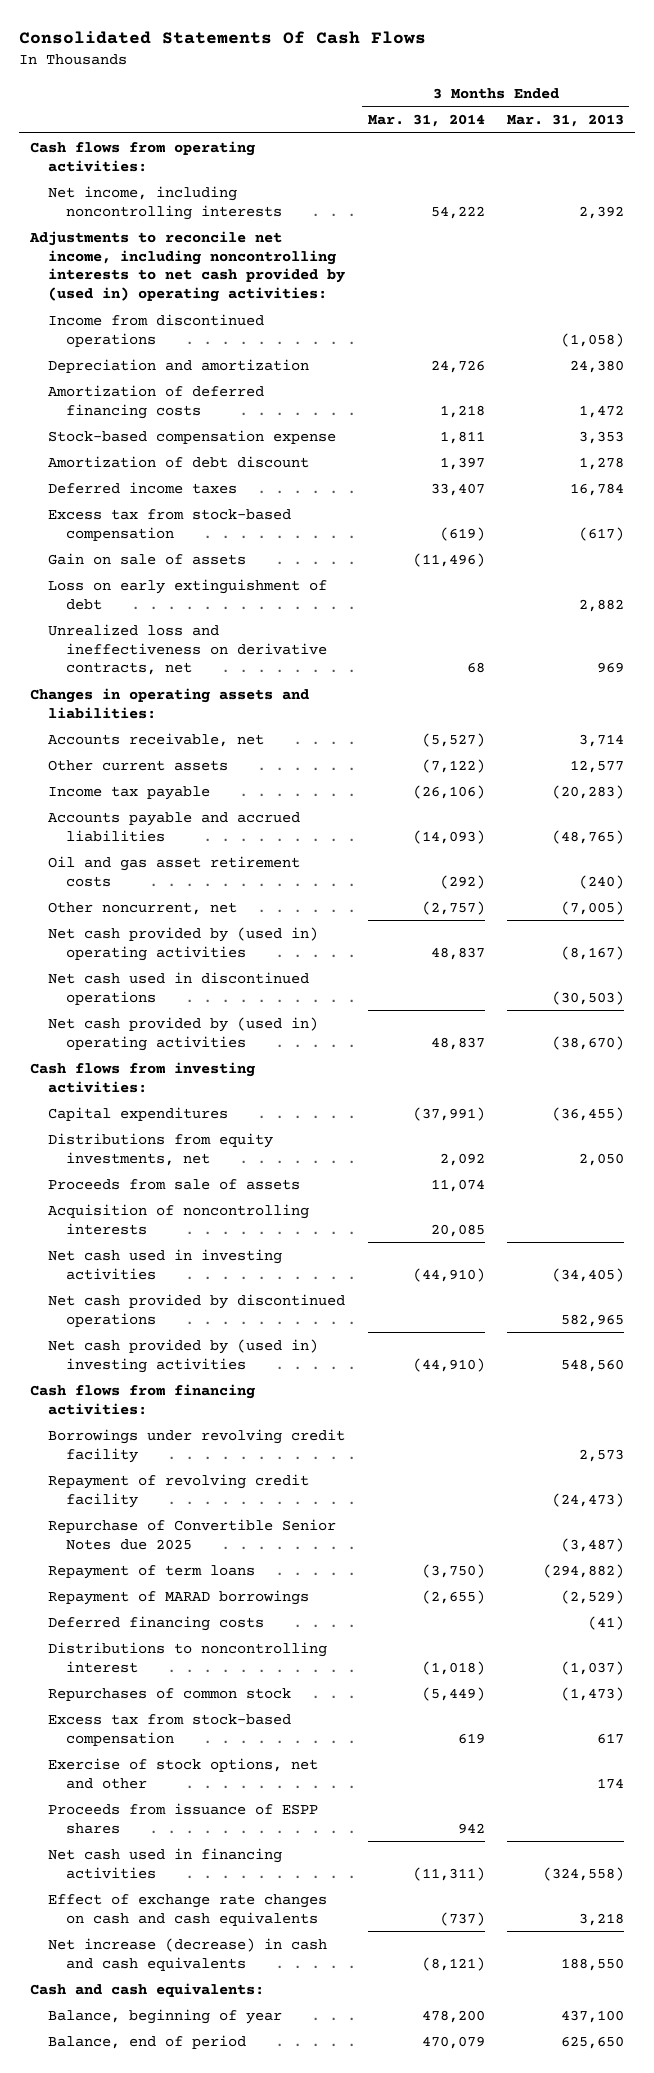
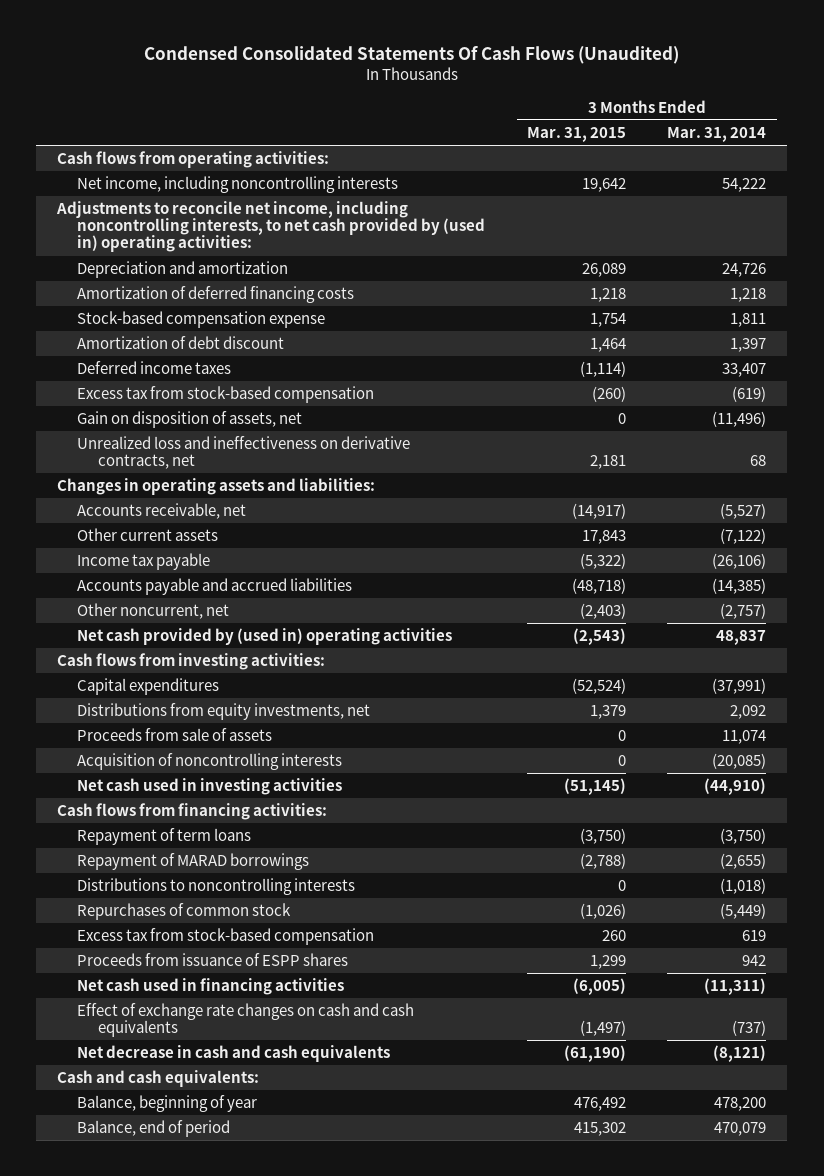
[19,31,427,45] Consolidated Statements Of Cash Flows -> [143,45,679,64] Condensed Consolidated Statements Of Cash Flows (Unaudited)
[506,113,624,127] Mar. 31, 2013 -> none
none -> [526,126,626,142] Mar. 31, 2015
[48,313,265,347] Income from discontinued operations -> none
[29,230,346,303] Adjustments to reconcile net income, including noncontrolling interests to net cash provided by (used in) operating activities: -> [56,201,486,253] Adjustments to reconcile net income, including noncontrolling interests, to net cash provided by (used in) operating activities:
[48,578,328,610] Loss on early extinguishment of debt -> none
[48,552,247,565] Gain on sale of assets -> [77,411,303,429] Gain on disposition of assets, net
[48,855,301,887] Oil and gas asset retirement costs -> none
[412,829,485,844] (14,093) -> [712,578,767,595] (14,385)
[48,971,310,1005] Net cash used in discontinued operations -> none
[48,1016,319,1051] Net cash provided by (used in) operating activities -> none
[430,1223,485,1237] 20,085 -> [712,753,767,770] (20,085)
[48,1293,346,1327] Net cash provided by discontinued operations -> none
[48,1338,319,1373] Net cash provided by (used in) investing activities -> none
[48,1428,346,1463] Borrowings under revolving credit facility -> none
[48,1473,310,1508] Repayment of revolving credit facility -> none
[48,1518,337,1550] Repurchase of Convertible Senior Notes due 2025 -> none
[48,1615,265,1631] Deferred financing costs -> none
[48,1641,328,1673] Distributions to noncontrolling interest -> [77,878,356,896] Distributions to noncontrolling interests
[48,1757,319,1789] Exercise of stock options, net and other -> none
[48,1937,328,1971] Net increase (decrease) in cash and cash equivalents -> [77,1045,391,1063] Net decrease in cash and cash equivalents

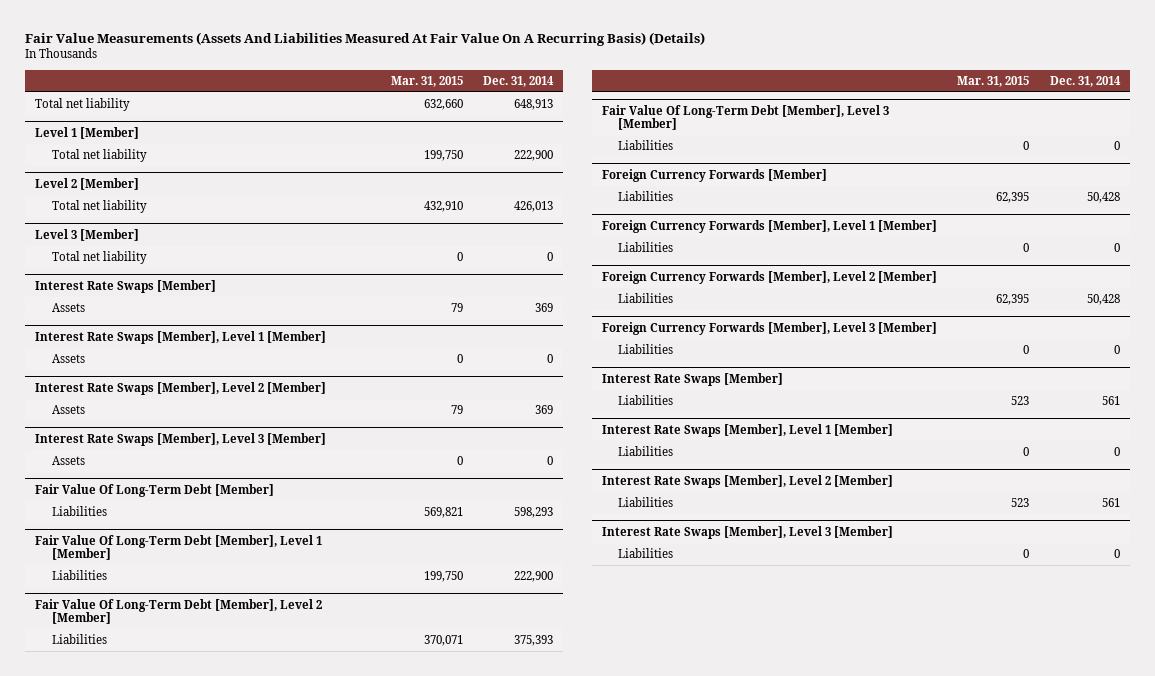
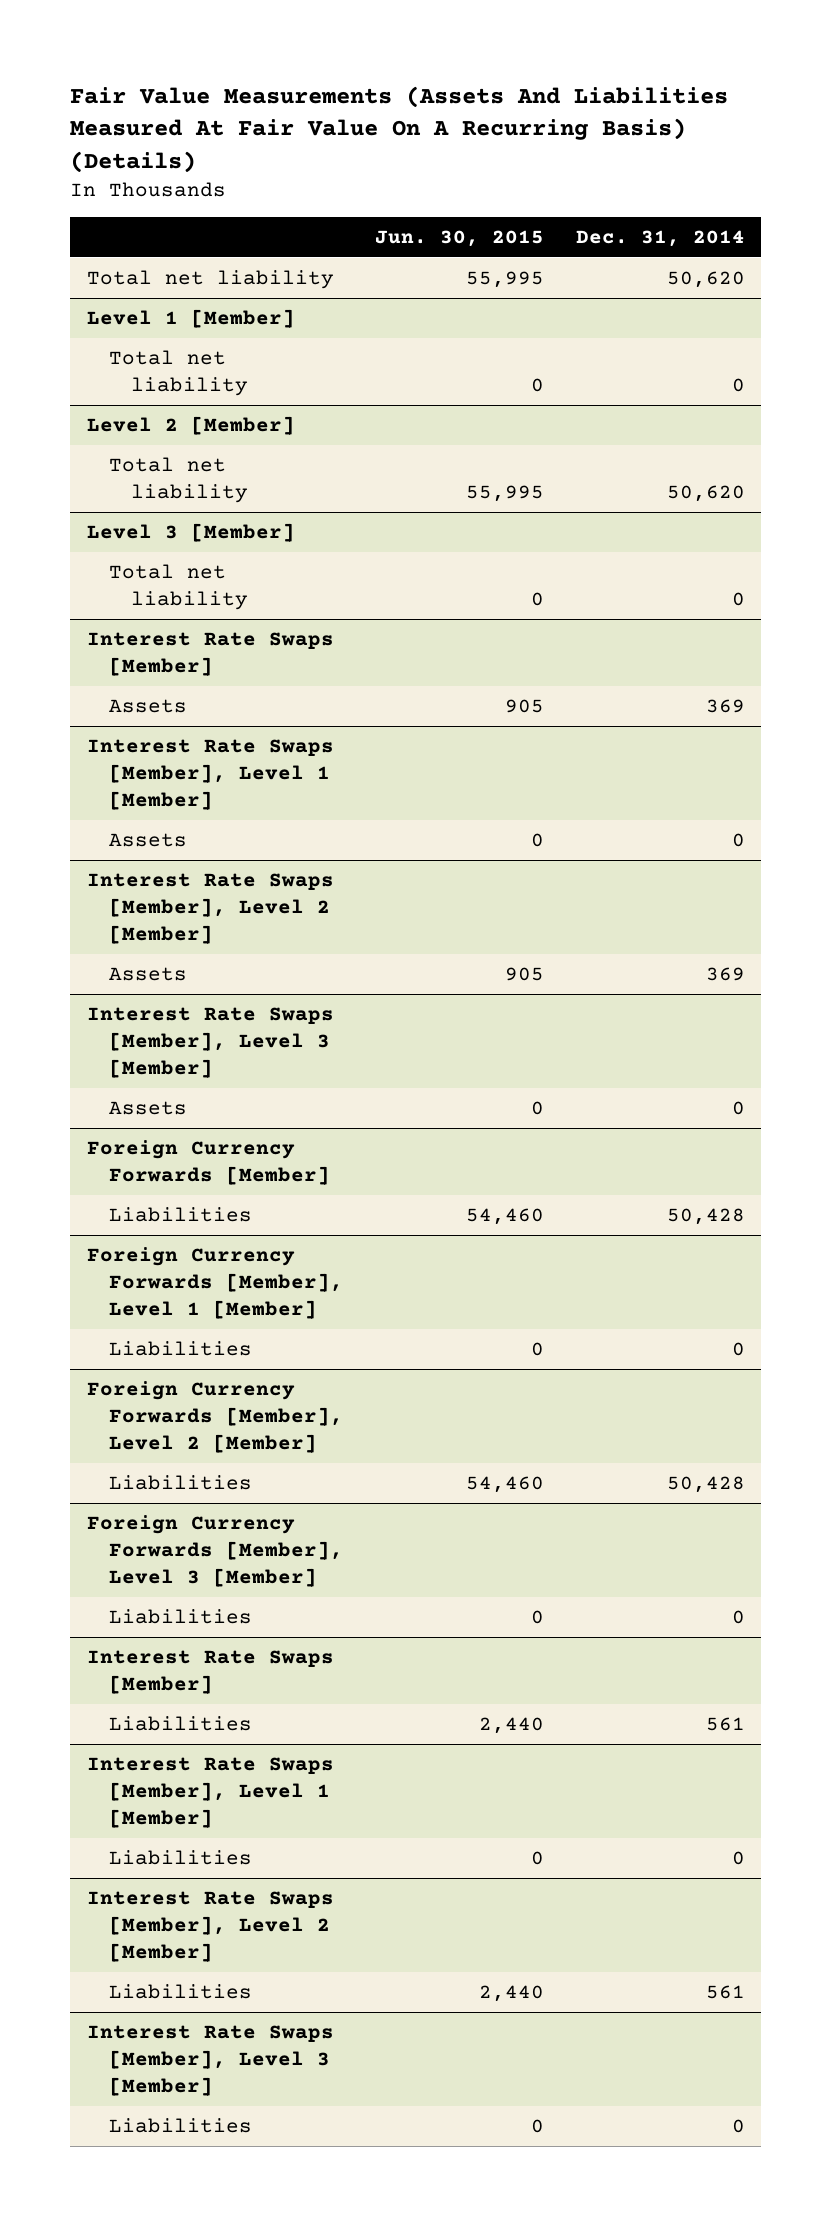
[390,75,463,87] Mar. 31, 2015 -> none
none -> [374,229,544,247] Jun. 30, 2015
[514,99,554,111] 648,913 -> [667,271,746,289] 50,620
[514,150,554,162] 222,900 -> [732,378,746,393] 0
[514,201,554,213] 426,013 -> [667,485,746,503] 50,620
[35,483,275,497] Fair Value Of Long-Term Debt [Member] -> none
[51,506,107,517] Liabilities -> none
[35,534,323,561] Fair Value Of Long-Term Debt [Member], Level 1 [Member] -> none
[51,570,107,581] Liabilities -> none
[35,598,323,625] Fair Value Of Long-Term Debt [Member], Level 2 [Member] -> none
[51,634,107,645] Liabilities -> none
[601,104,889,131] Fair Value Of Long-Term Debt [Member], Level 3 [Member] -> none
[618,140,674,151] Liabilities -> none

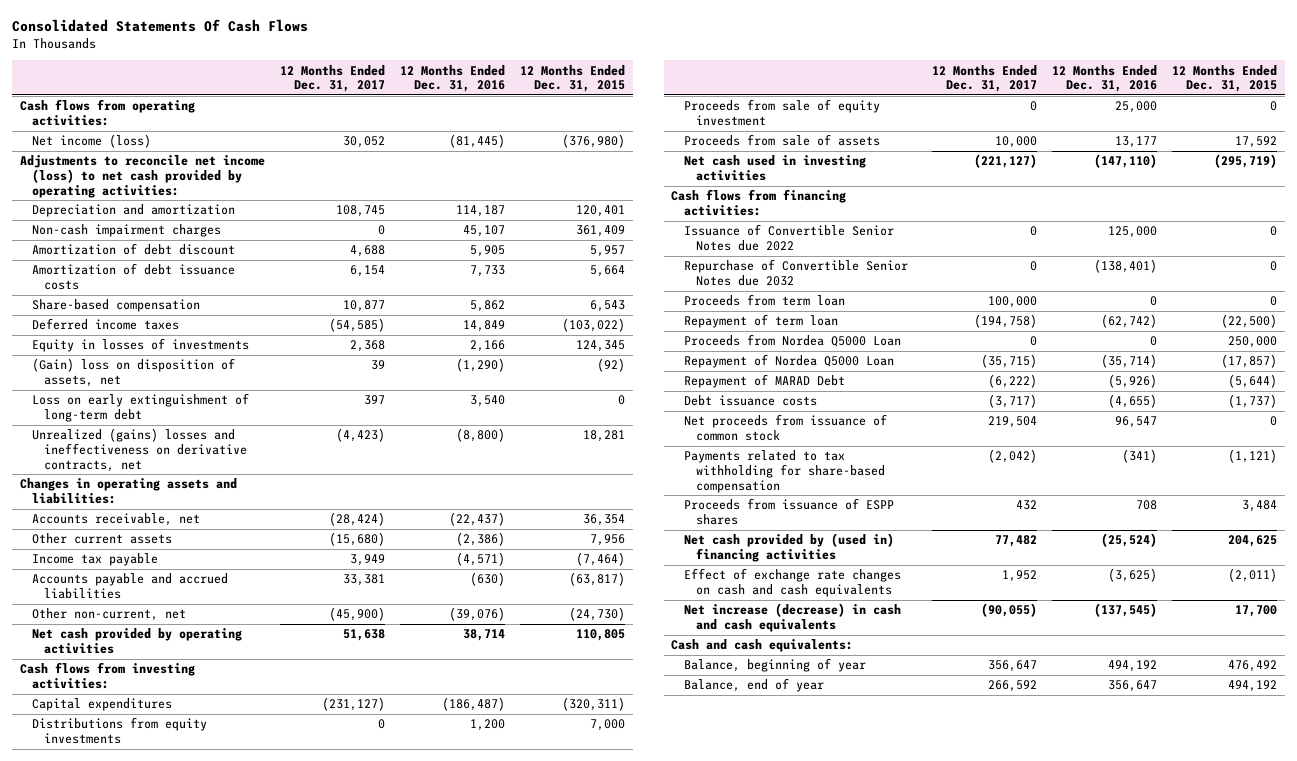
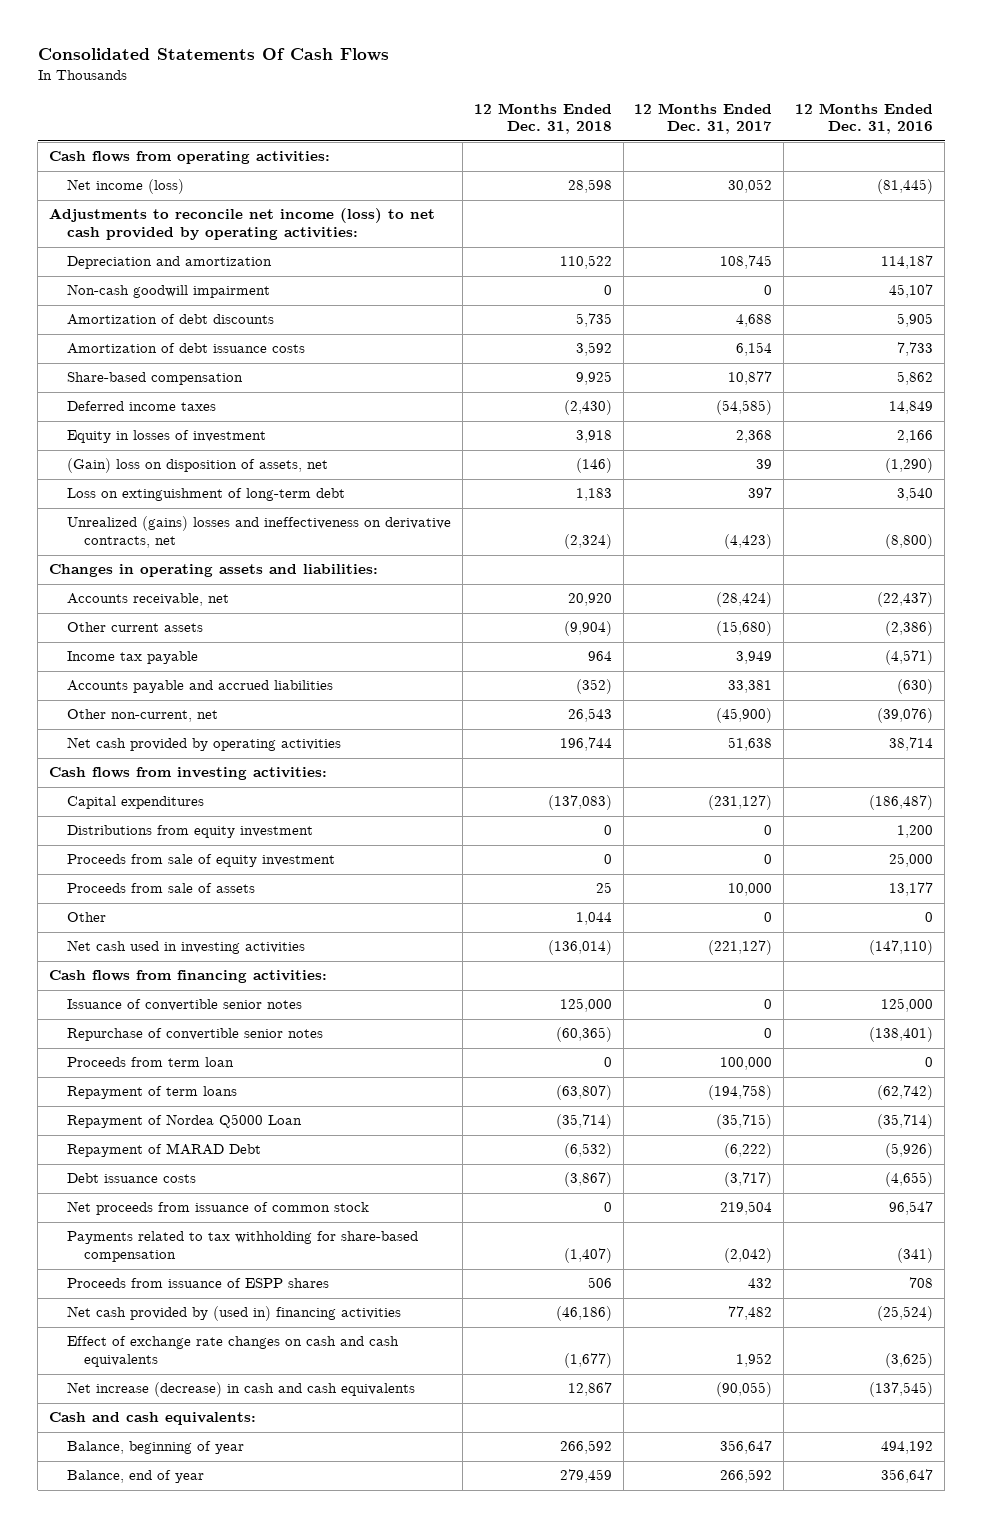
[520,64,626,93] 12 Months Ended Dec. 31, 2015 -> none
none -> [473,102,612,135] 12 Months Ended Dec. 31, 2018
[31,224,221,238] Non-cash impairment charges -> [66,284,270,299] Non-cash goodwill impairment
[31,243,235,256] Amortization of debt discount -> [66,314,274,326] Amortization of debt discounts
[31,338,249,353] Equity in losses of investments -> [66,430,266,444] Equity in losses of investment
[31,393,249,422] Loss on early extinguishment of long-term debt -> [66,488,345,502] Loss on extinguishment of long-term debt
[31,717,207,744] Distributions from equity investments -> [66,825,313,839] Distributions from equity investment
none -> [66,912,106,923] Other
[683,224,894,251] Issuance of Convertible Senior Notes due 2022 -> [66,999,302,1012] Issuance of convertible senior notes
[683,259,908,286] Repurchase of Convertible Senior Notes due 2032 -> [66,1028,323,1042] Repurchase of convertible senior notes
[683,334,901,348] Proceeds from Nordea Q5000 Loan -> none
[683,314,838,329] Repayment of term loan -> [66,1086,237,1100] Repayment of term loans

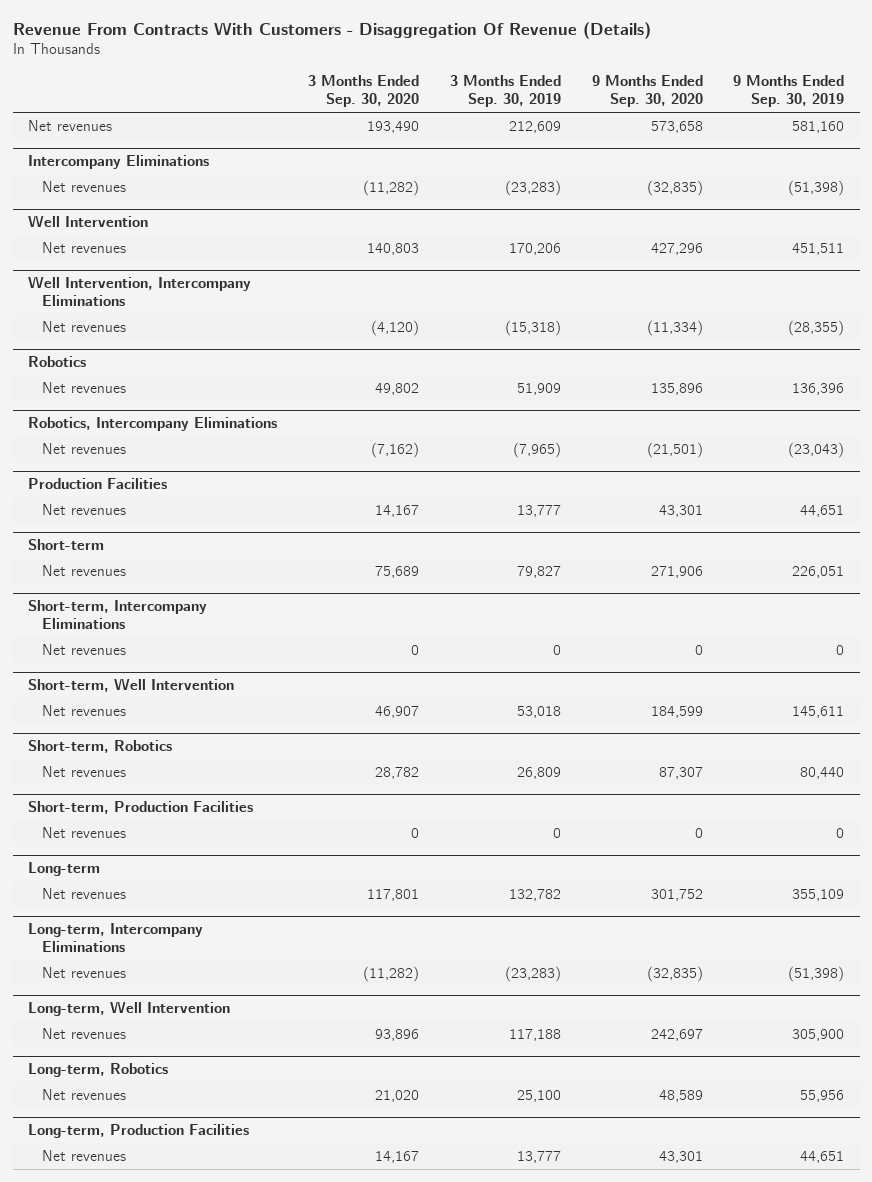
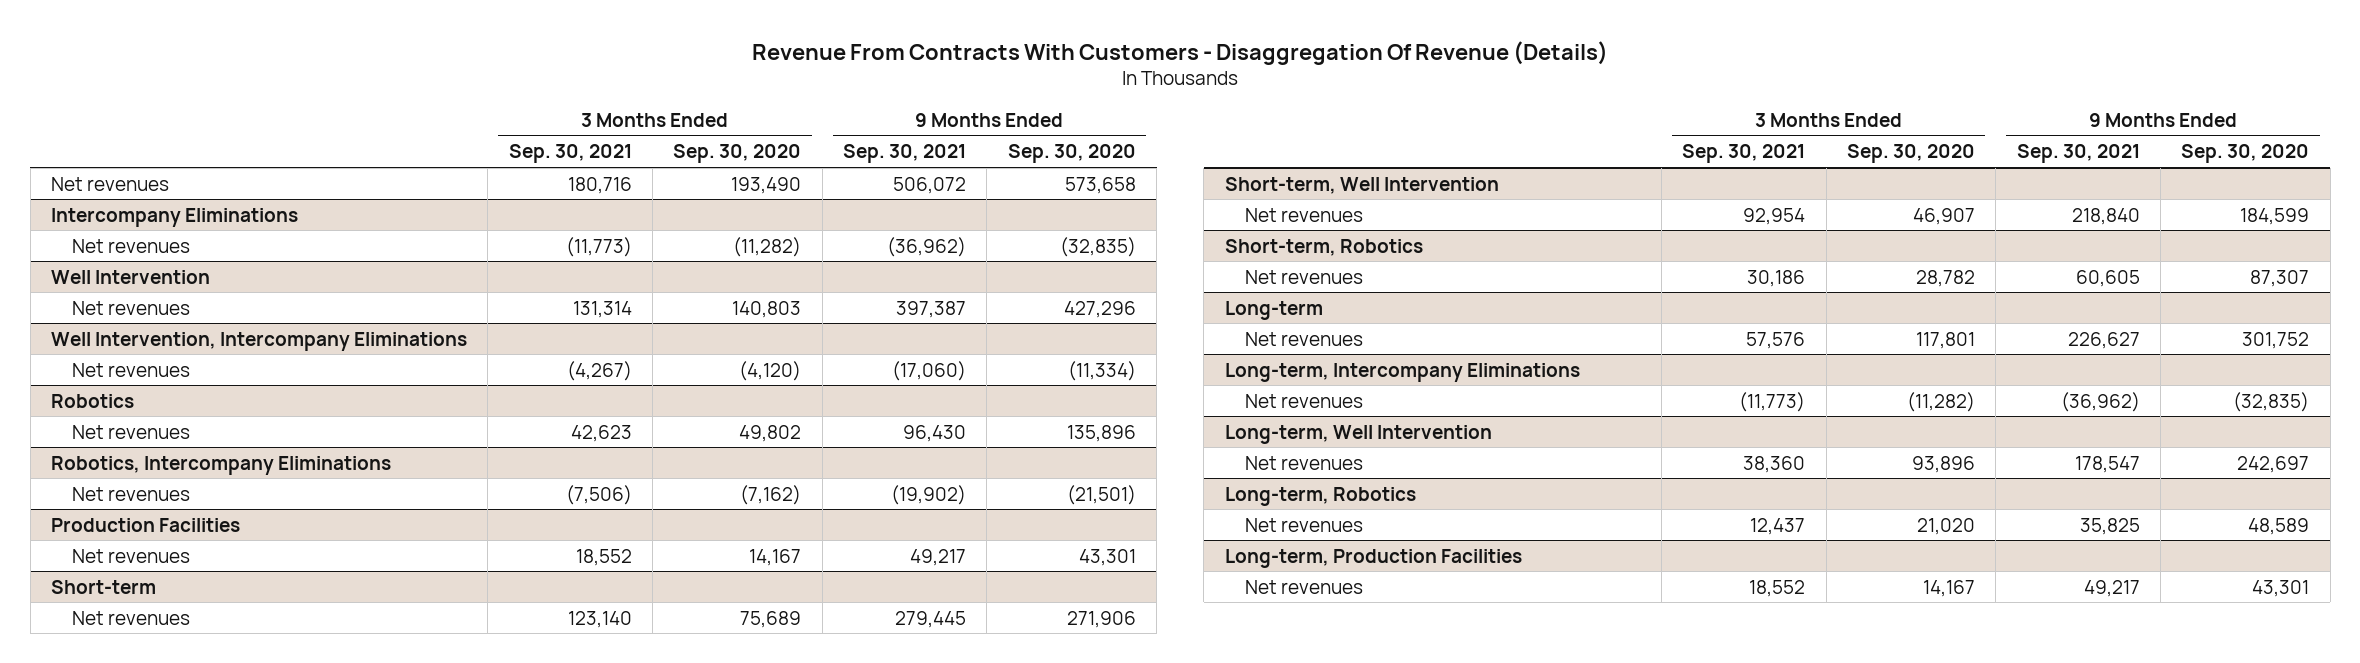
[449,75,561,108] 3 Months Ended Sep. 30, 2019 -> none
[733,75,845,108] 9 Months Ended Sep. 30, 2019 -> none
none -> [508,144,632,164] Sep. 30, 2021
none -> [843,144,967,164] Sep. 30, 2021
[27,599,207,629] Short-term, Intercompany Eliminations -> none
[41,643,126,655] Net revenues -> none
[27,800,253,814] Short-term, Production Facilities -> none
[41,826,126,838] Net revenues -> none

